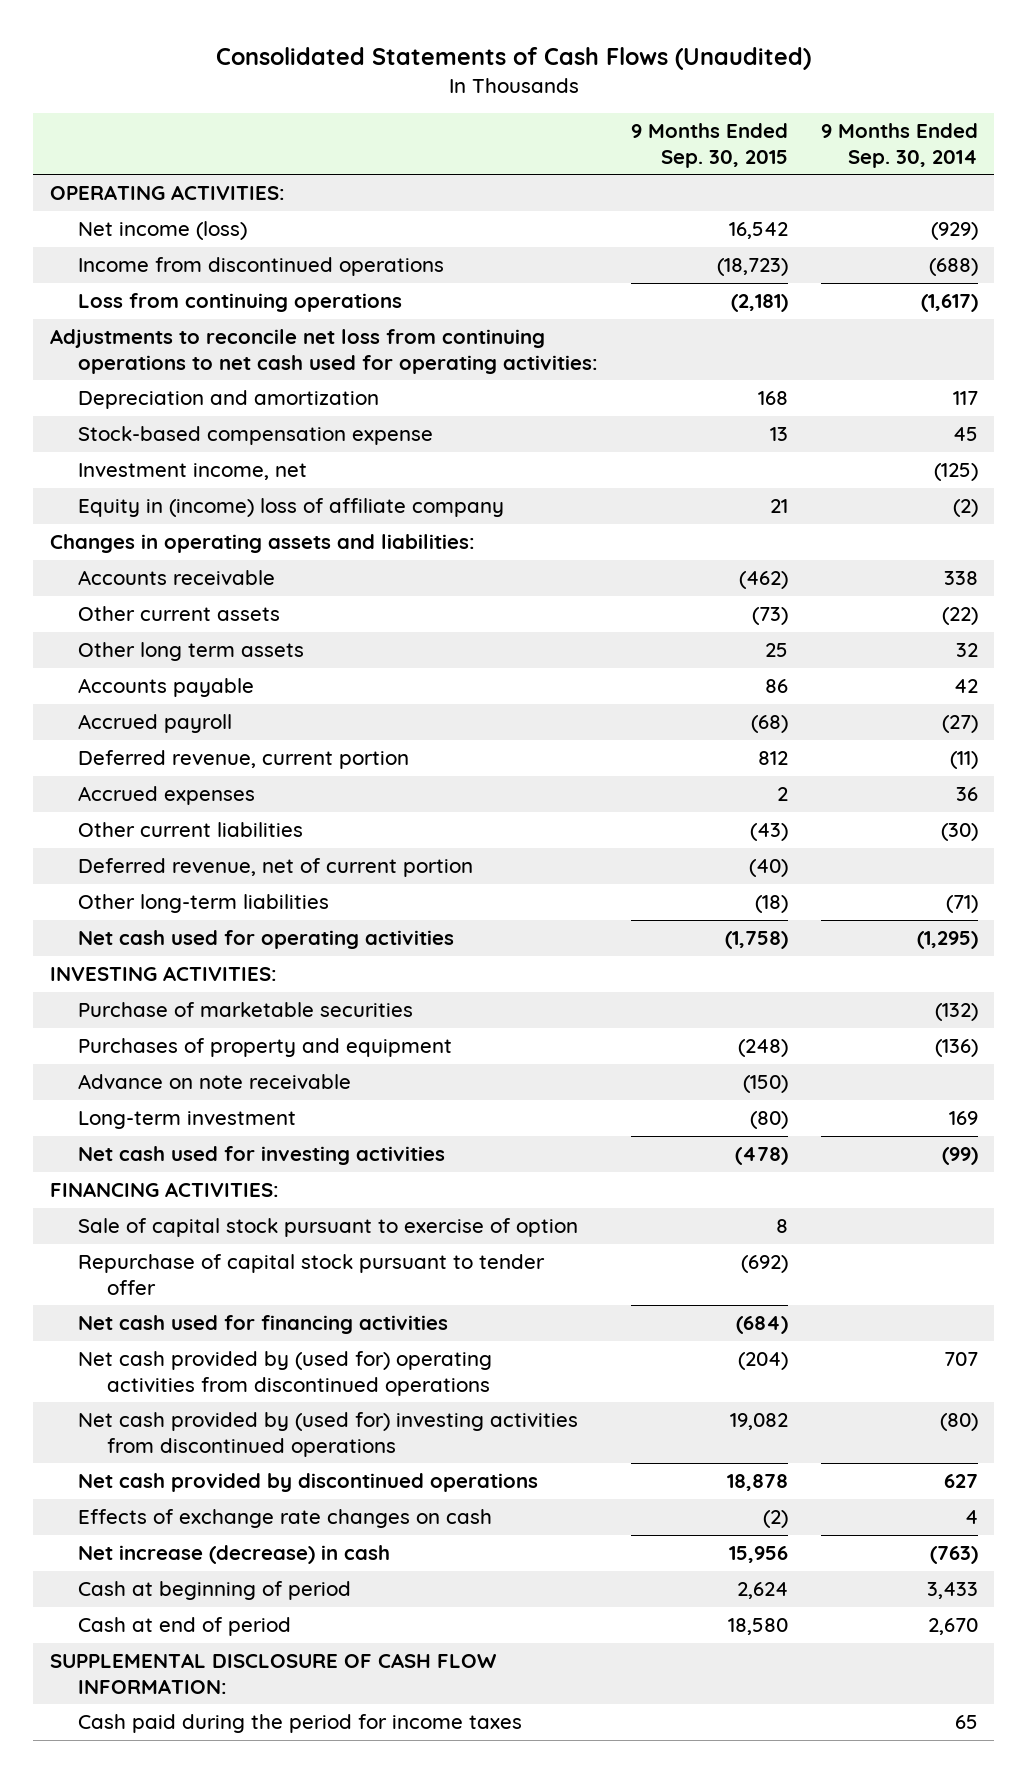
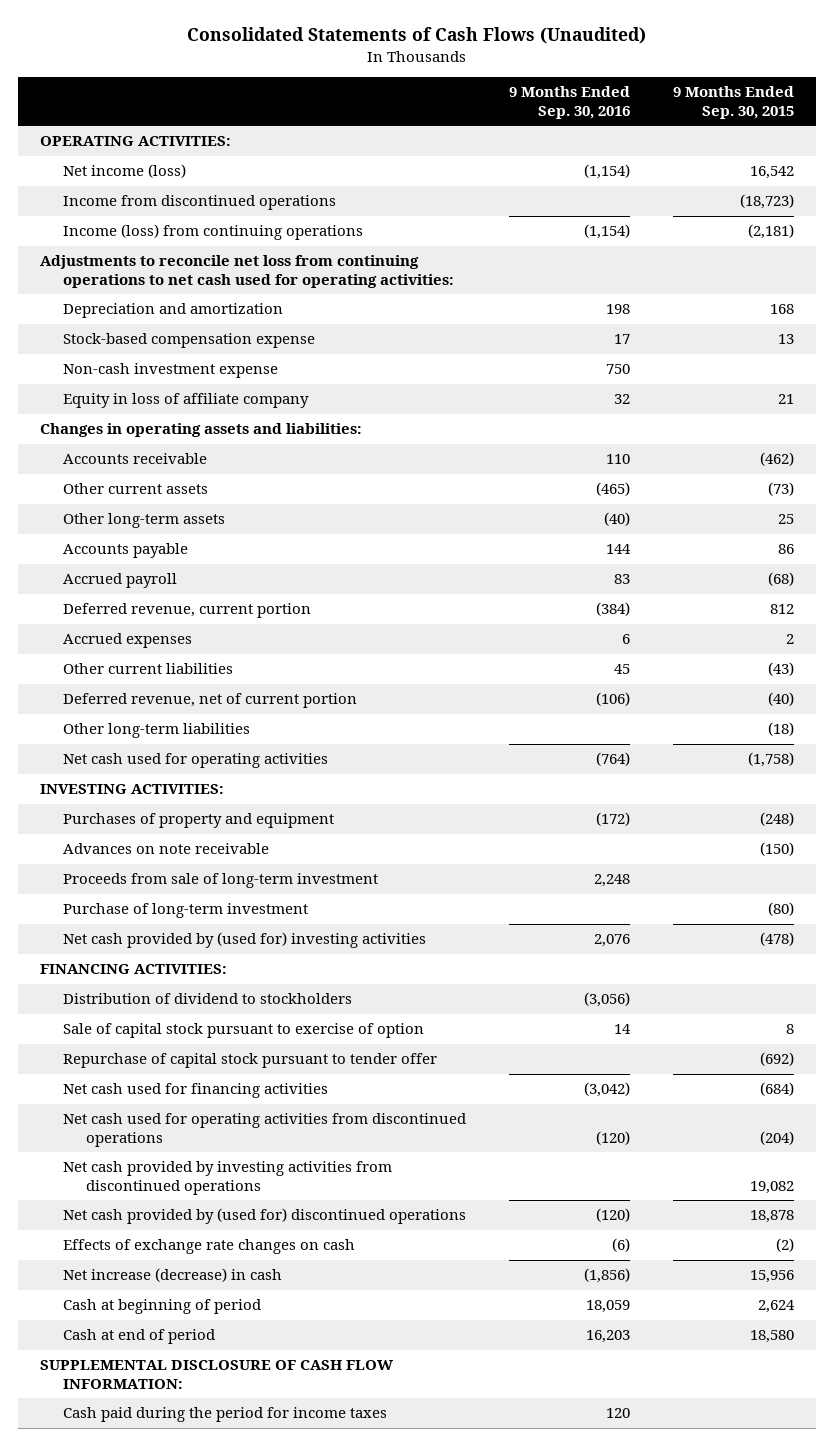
[820,123,978,168] 9 Months Ended Sep. 30, 2014 -> none
none -> [508,86,630,120] 9 Months Ended Sep. 30, 2016
[78,293,403,313] Loss from continuing operations -> [62,224,363,241] Income (loss) from continuing operations
[78,463,308,481] Investment income, net -> none
none -> [62,363,278,379] Non-cash investment expense
[78,498,505,518] Equity in (income) loss of affiliate company -> [62,393,309,409] Equity in loss of affiliate company
[78,642,305,662] Other long term assets -> [62,513,225,529] Other long-term assets
[78,1002,414,1018] Purchase of marketable securities -> none
[78,1074,352,1090] Advance on note receivable -> [62,843,269,855] Advances on note receivable
none -> [62,873,378,889] Proceeds from sale of long-term investment
[78,1111,297,1130] Long-term investment -> [62,903,308,919] Purchase of long-term investment
[78,1146,446,1166] Net cash used for investing activities -> [62,932,426,949] Net cash provided by (used for) investing activities
none -> [62,993,352,1005] Distribution of dividend to stockholders
[78,1351,493,1396] Net cash provided by (used for) operating activities from discontinued operations -> [62,1113,466,1148] Net cash used for operating activities from discontinued operations
[78,1412,579,1457] Net cash provided by (used for) investing activities from discontinued operations -> [62,1161,392,1196] Net cash provided by investing activities from discontinued operations
[78,1473,539,1493] Net cash provided by discontinued operations -> [62,1208,466,1225] Net cash provided by (used for) discontinued operations

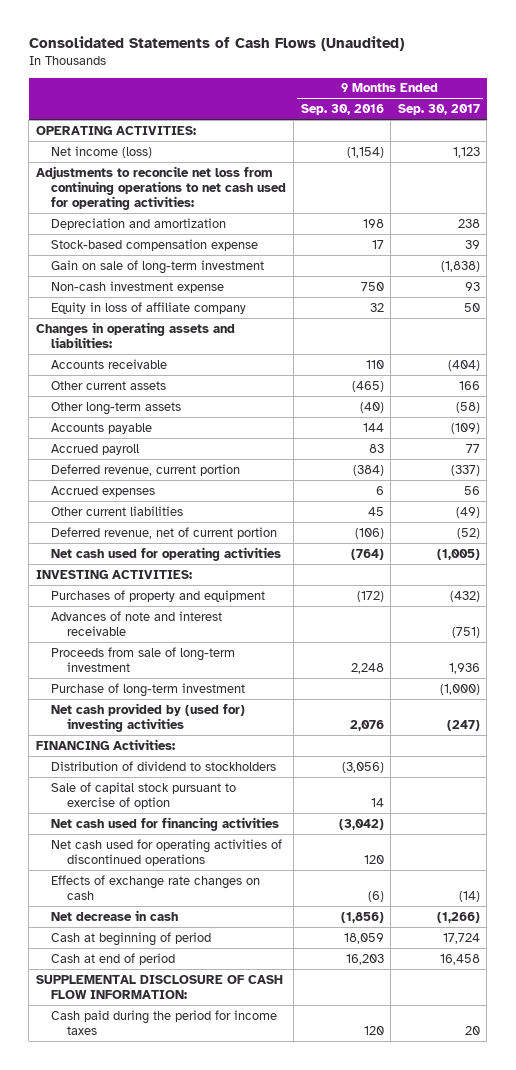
[673,86,795,120] 9 Months Ended Sep. 30, 2015 -> none
none -> [397,103,480,115] Sep. 30, 2017
[62,195,336,211] Income from discontinued operations -> none
[62,224,363,241] Income (loss) from continuing operations -> none
none -> [51,259,265,274] Gain on sale of long-term investment
[62,723,250,739] Other long-term liabilities -> none
[62,843,269,855] Advances on note receivable -> none
none -> [51,610,223,636] Advances of note and interest receivable
[39,964,227,975] FINANCING ACTIVITIES: -> [35,738,175,750] FINANCING Activities:
[62,1053,437,1069] Repurchase of capital stock pursuant to tender offer -> none
[62,1161,392,1196] Net cash provided by investing activities from discontinued operations -> none
[62,1208,466,1225] Net cash provided by (used for) discontinued operations -> none
[62,1113,466,1148] Net cash used for operating activities from discontinued operations -> [51,838,283,866] Net cash used for operating activities of discontinued operations
[595,1131,630,1146] (120) -> [363,854,384,864] 120
[62,1268,282,1283] Net increase (decrease) in cash -> [51,909,179,921] Net decrease in cash

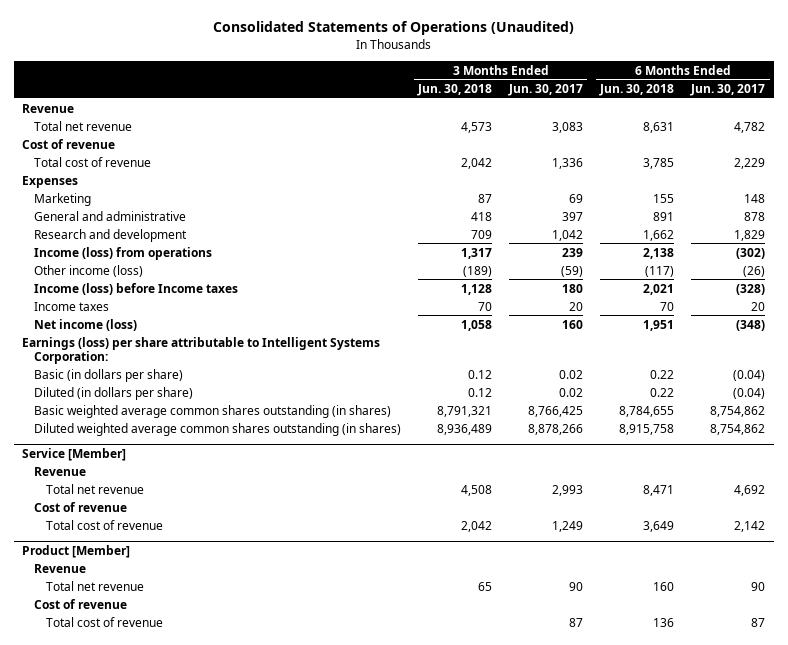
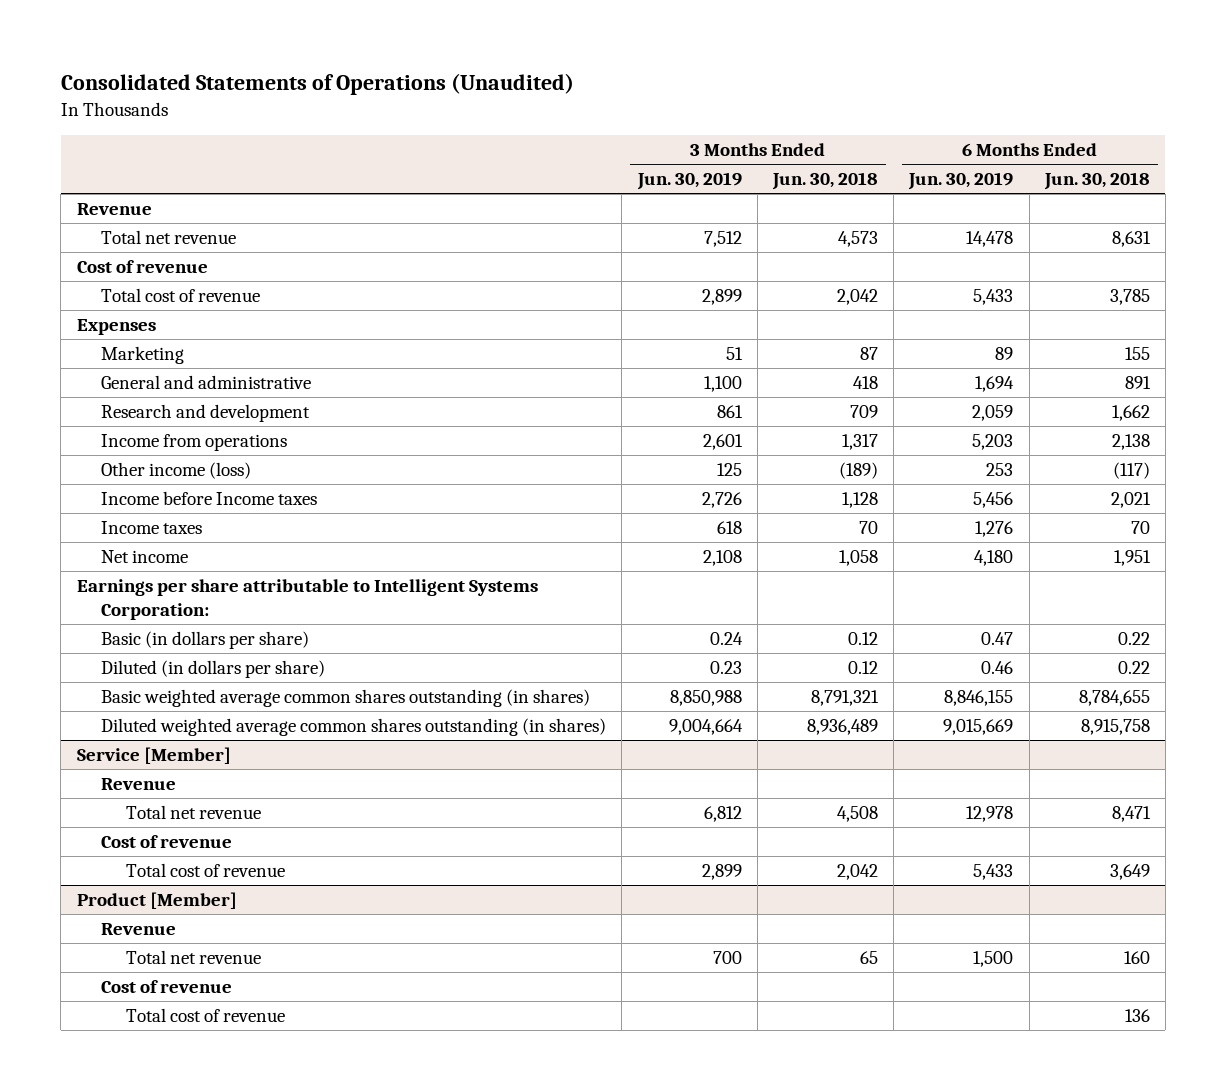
[508,83,584,96] Jun. 30, 2017 -> none
[690,83,766,96] Jun. 30, 2017 -> none
none -> [636,172,742,191] Jun. 30, 2019
none -> [908,172,1014,191] Jun. 30, 2019
[33,246,212,260] Income (loss) from operations -> [101,434,288,452] Income from operations
[33,282,238,295] Income (loss) before Income taxes -> [101,491,318,506] Income before Income taxes
[33,318,137,331] Net income (loss) -> [101,550,189,564] Net income
[22,336,381,364] Earnings (loss) per share attributable to Intelligent Systems Corporation: -> [76,579,538,621] Earnings per share attributable to Intelligent Systems Corporation:

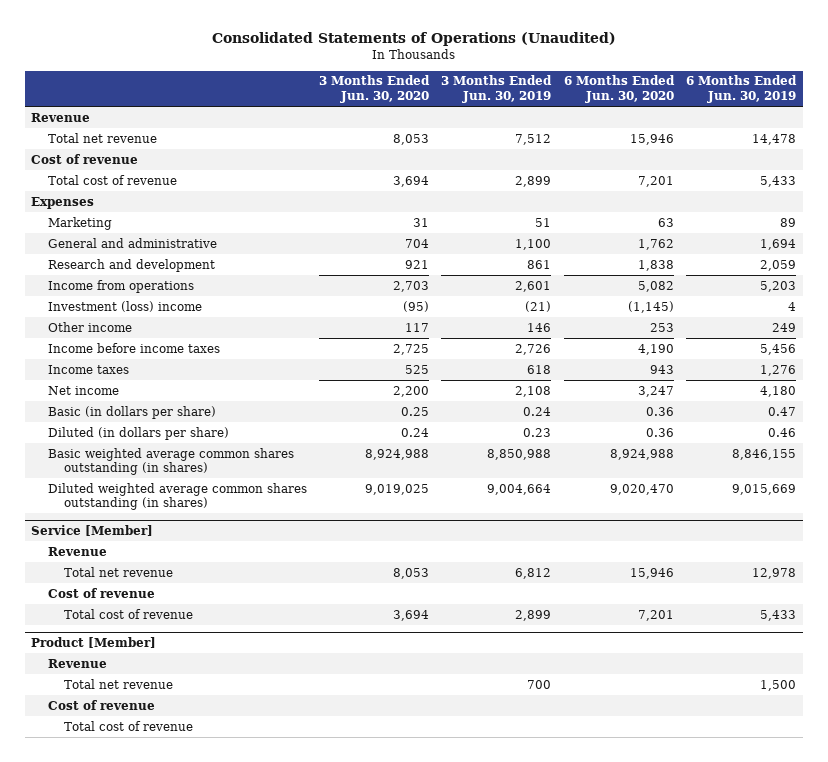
[772,172,879,191] Jun. 30, 2018 -> none
[1043,172,1150,191] Jun. 30, 2018 -> none
none -> [318,75,430,103] 3 Months Ended Jun. 30, 2020
none -> [563,75,675,103] 6 Months Ended Jun. 30, 2020
none -> [47,300,202,312] Investment (loss) income
[101,462,252,480] Other income (loss) -> [47,321,132,332] Other income
[716,463,742,477] 125 -> [527,322,552,332] 146
[986,463,1014,477] 253 -> [772,322,797,332] 249
[101,491,318,506] Income before Income taxes -> [47,342,220,353] Income before income taxes
[76,579,538,621] Earnings per share attributable to Intelligent Systems Corporation: -> none

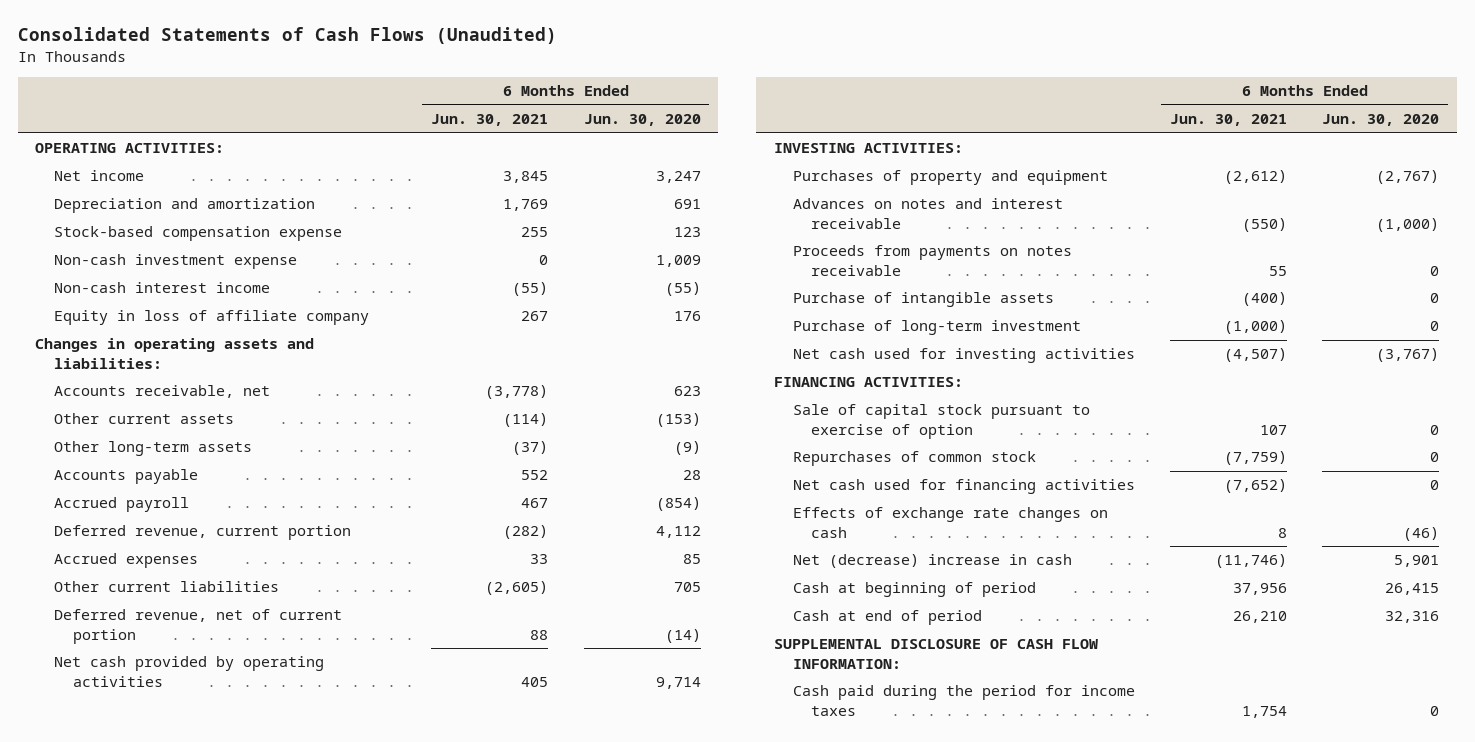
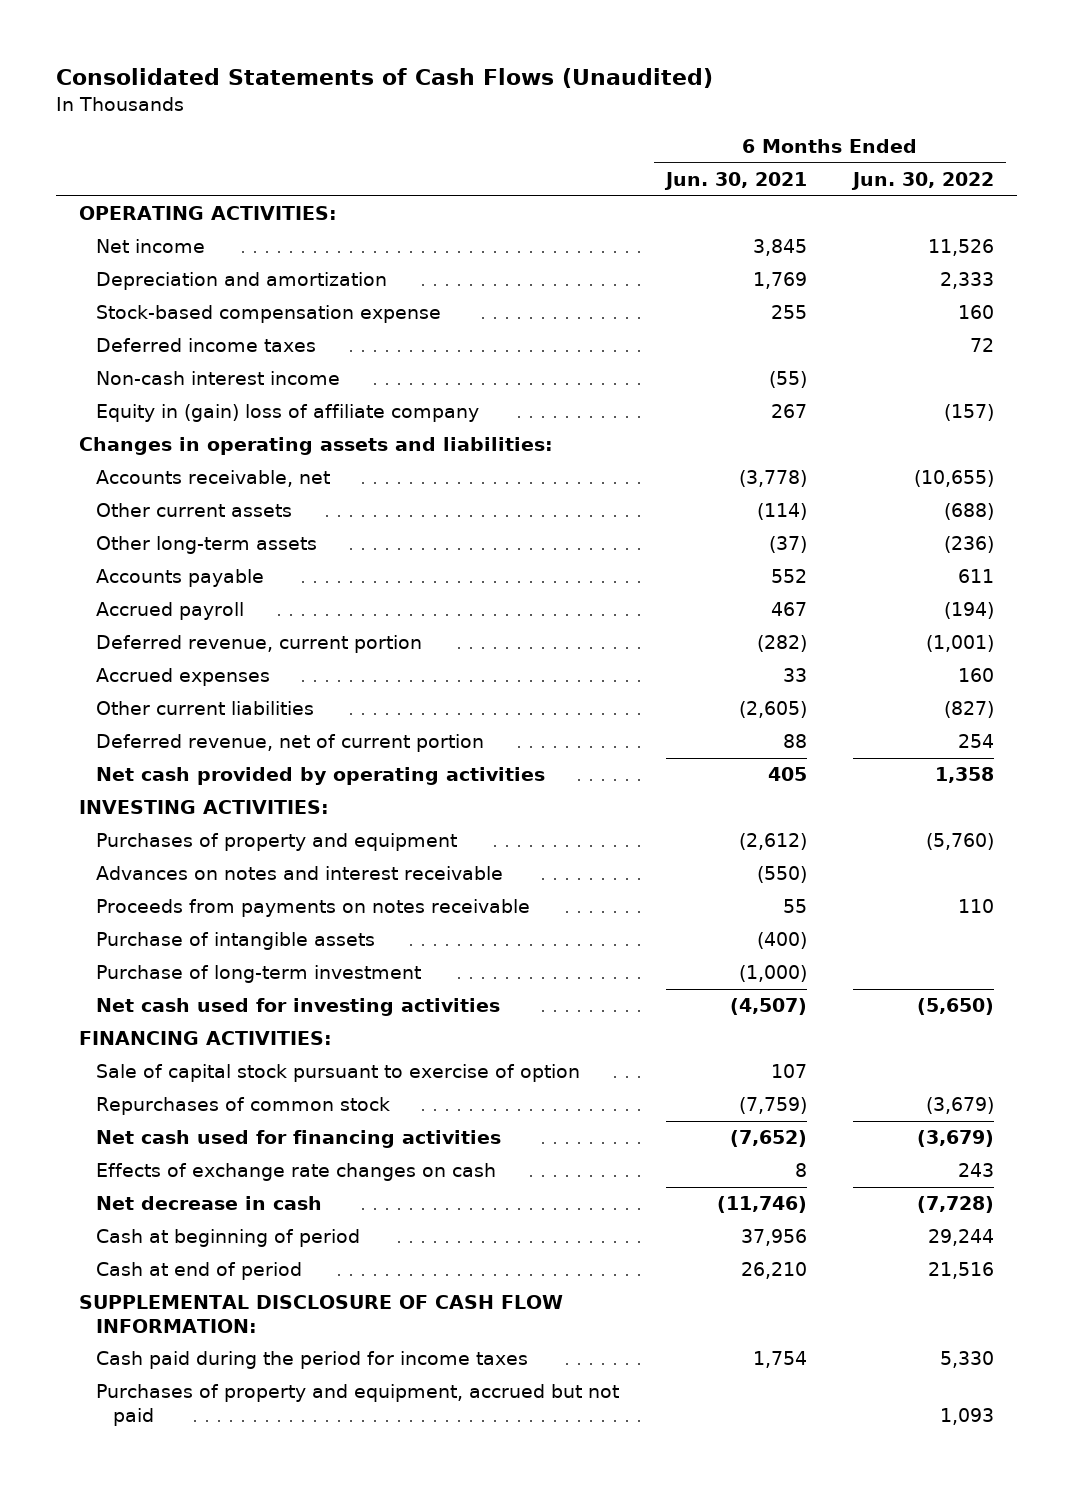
[583,114,701,127] Jun. 30, 2020 -> none
none -> [851,172,995,191] Jun. 30, 2022
[53,254,297,270] Non-cash investment expense -> none
none -> [96,338,317,353] Deferred income taxes
[53,310,369,326] Equity in loss of affiliate company -> [96,404,480,423] Equity in (gain) loss of affiliate company
[792,554,1072,569] Net (decrease) increase in cash -> [96,1196,323,1211] Net decrease in cash
none -> [96,1384,620,1426] Purchases of property and equipment, accrued but not paid

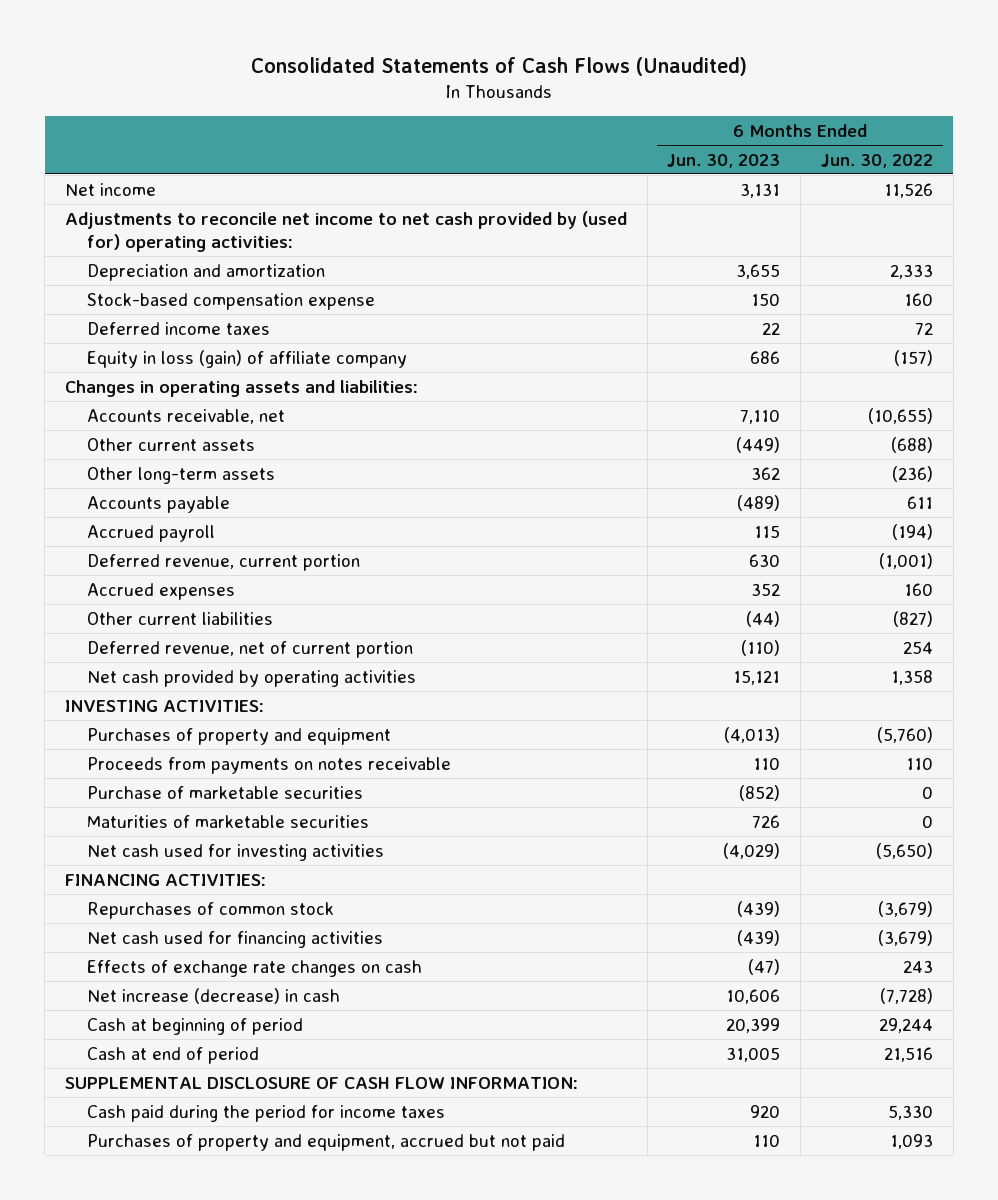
[663,172,807,191] Jun. 30, 2021 -> none
none -> [667,153,781,168] Jun. 30, 2023
[79,206,338,221] OPERATING ACTIVITIES: -> none
none -> [64,210,627,252] Adjustments to reconcile net income to net cash provided by (used for) operating activities:
[96,371,341,386] Non-cash interest income -> none
[96,404,480,423] Equity in (gain) loss of affiliate company -> [86,349,407,368] Equity in loss (gain) of affiliate company
[96,866,504,881] Advances on notes and interest receivable -> none
[96,932,376,951] Purchase of intangible assets -> none
[96,965,422,984] Purchase of long-term investment -> none
none -> [86,785,363,799] Purchase of marketable securities
none -> [86,814,369,828] Maturities of marketable securities
[96,1064,581,1083] Sale of capital stock pursuant to exercise of option -> none
[96,1196,323,1211] Net decrease in cash -> [86,987,340,1004] Net increase (decrease) in cash

